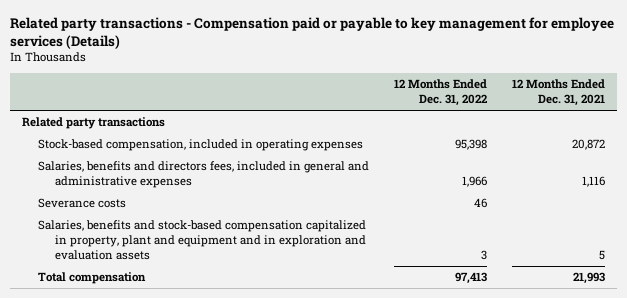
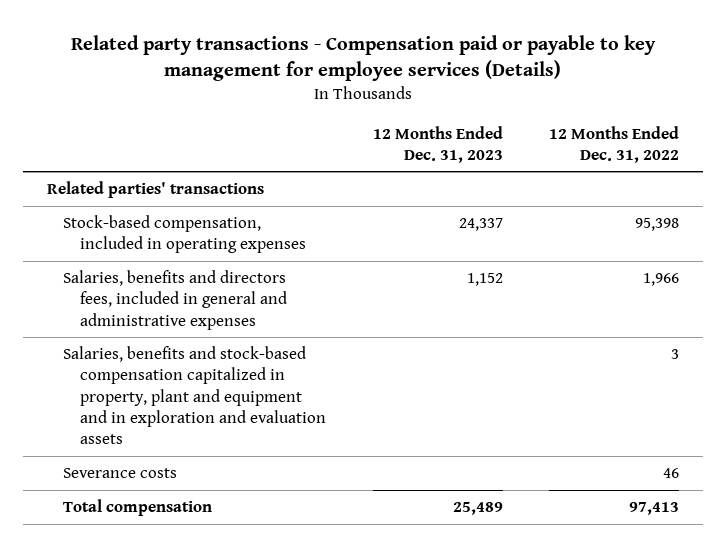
[511,79,605,107] 12 Months Ended Dec. 31, 2021 -> none
none -> [372,125,503,163] 12 Months Ended Dec. 31, 2023
[22,117,166,130] Related party transactions -> [46,181,264,199] Related parties' transactions
[38,198,127,209] Severance costs -> [63,468,178,479] Severance costs

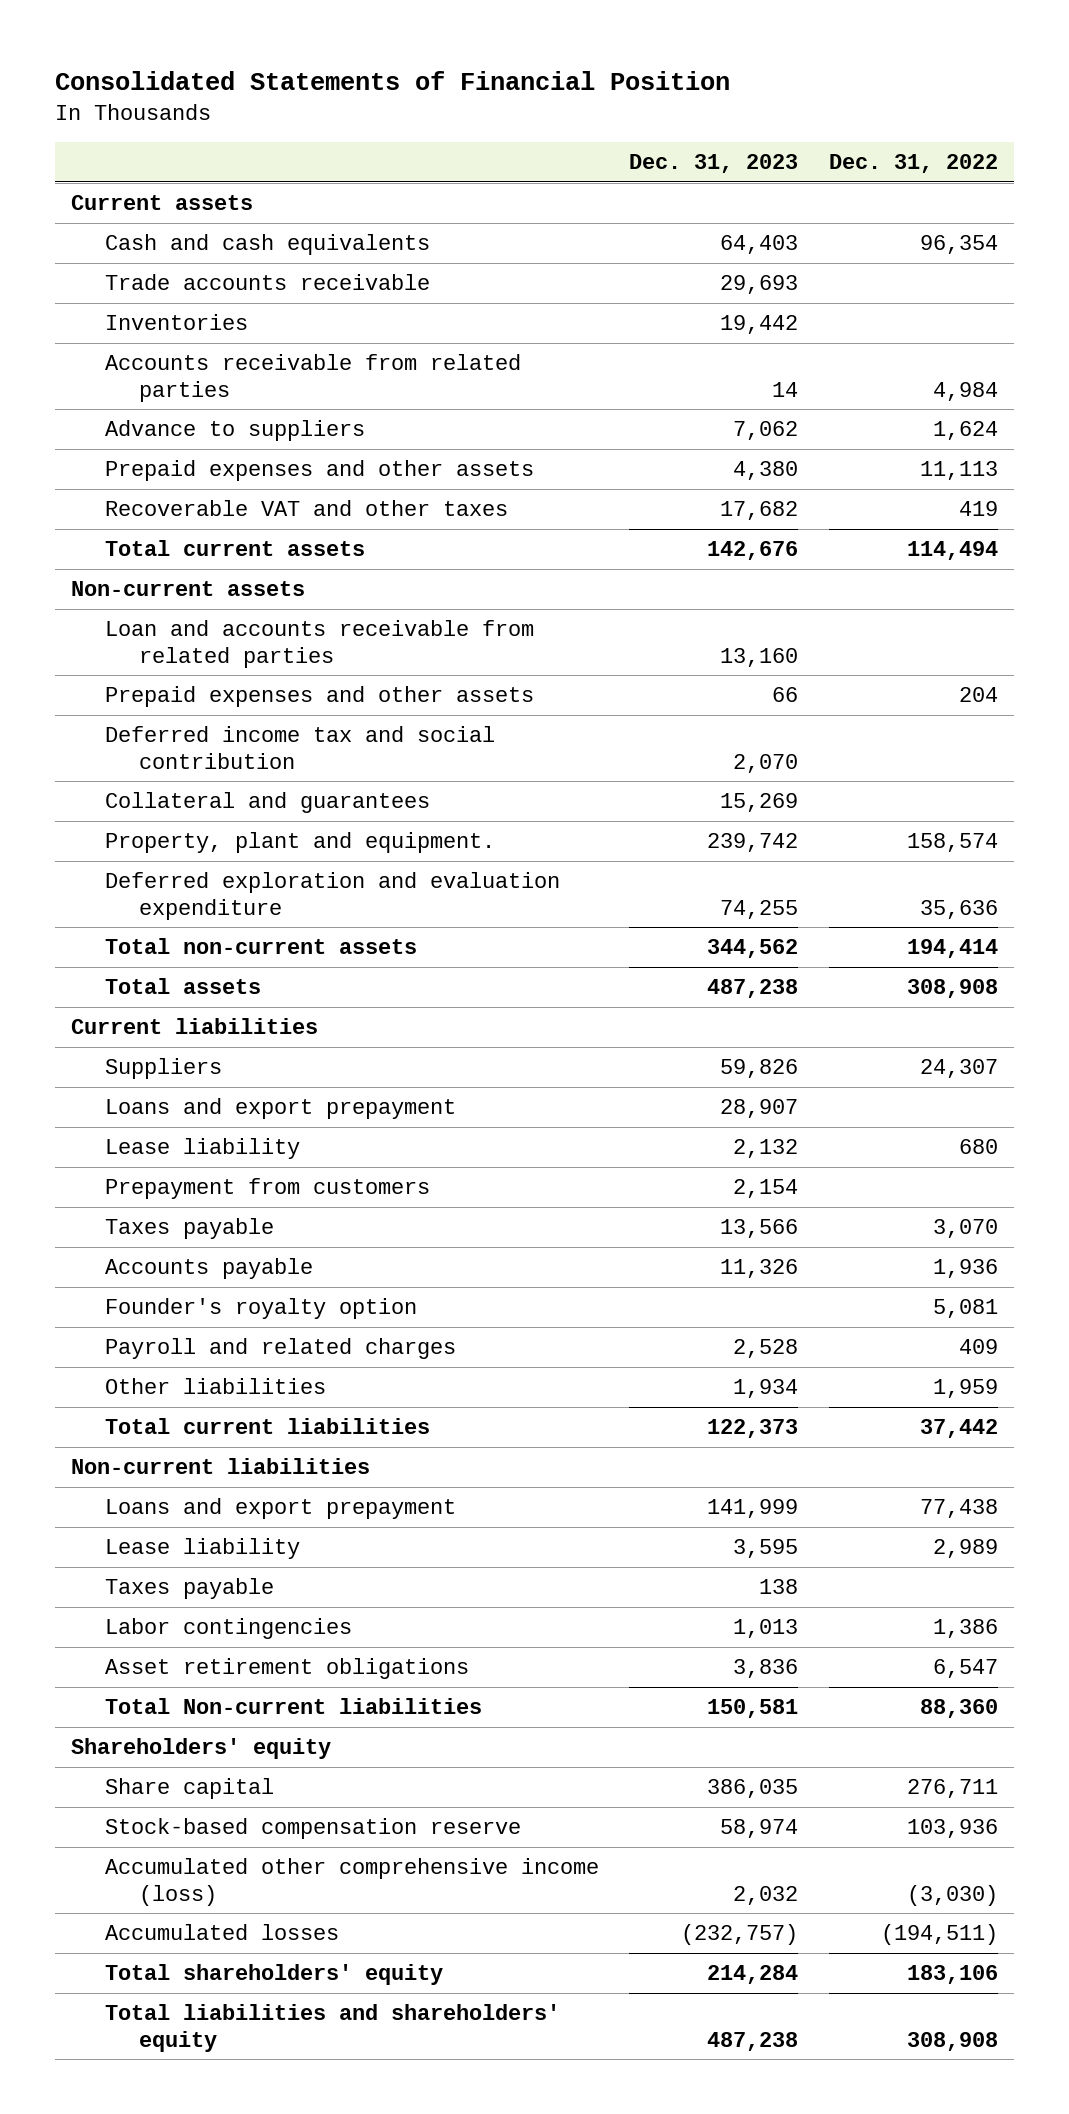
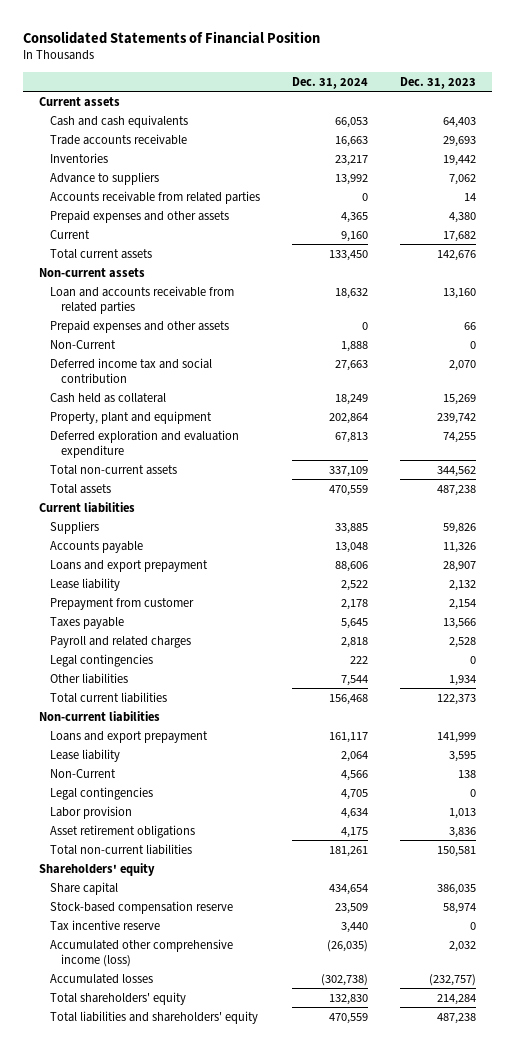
[829,154,999,174] Dec. 31, 2022 -> none
none -> [292,76,369,89] Dec. 31, 2024
[104,354,521,402] Accounts receivable from related parties -> [50,190,261,204] Accounts receivable from related parties
[104,500,508,517] Recoverable VAT and other taxes -> [50,229,91,239] Current
none -> [50,339,117,349] Non-Current
[104,792,430,814] Collateral and guarantees -> [50,392,167,403] Cash held as collateral
[104,832,495,854] Property, plant and equipment. -> [50,410,213,424] Property, plant and equipment
[104,1258,313,1280] Accounts payable -> [50,540,144,553] Accounts payable
[104,1178,430,1200] Prepayment from customers -> [50,597,195,610] Prepayment from customer
[104,1298,417,1320] Founder's royalty option -> none
none -> [50,653,154,667] Legal contingencies
[104,1578,274,1600] Taxes payable -> [50,768,117,778] Non-Current
none -> [50,786,154,800] Legal contingencies
[104,1618,352,1640] Labor contingencies -> [50,805,133,819] Labor provision
[104,1698,482,1715] Total Non-current liabilities -> [50,843,193,855] Total non-current liabilities
none -> [50,919,161,931] Tax incentive reserve

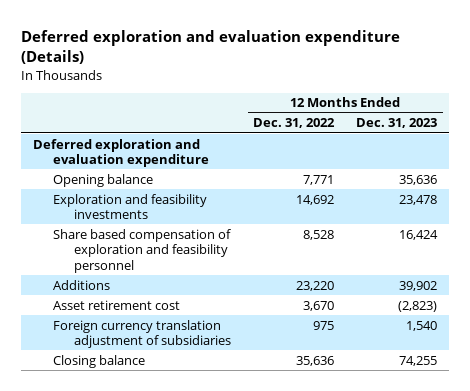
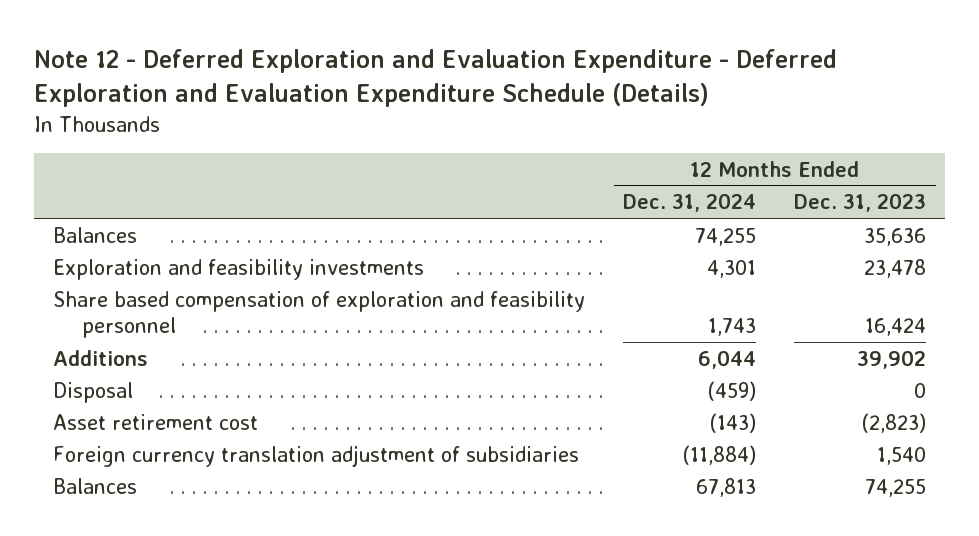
[21,29,401,65] Deferred exploration and evaluation expenditure (Details) -> [33,48,837,107] Note 12 - Deferred Exploration and Evaluation Expenditure - Deferred Exploration and Evaluation Expenditure Schedule (Details)
[253,118,336,129] Dec. 31, 2022 -> none
none -> [623,193,757,213] Dec. 31, 2024
[32,138,210,168] Deferred exploration and evaluation expenditure -> none
[53,173,154,187] Opening balance -> [52,226,137,243] Balances
none -> [52,381,133,403] Disposal
[53,354,146,368] Closing balance -> [52,477,137,494] Balances

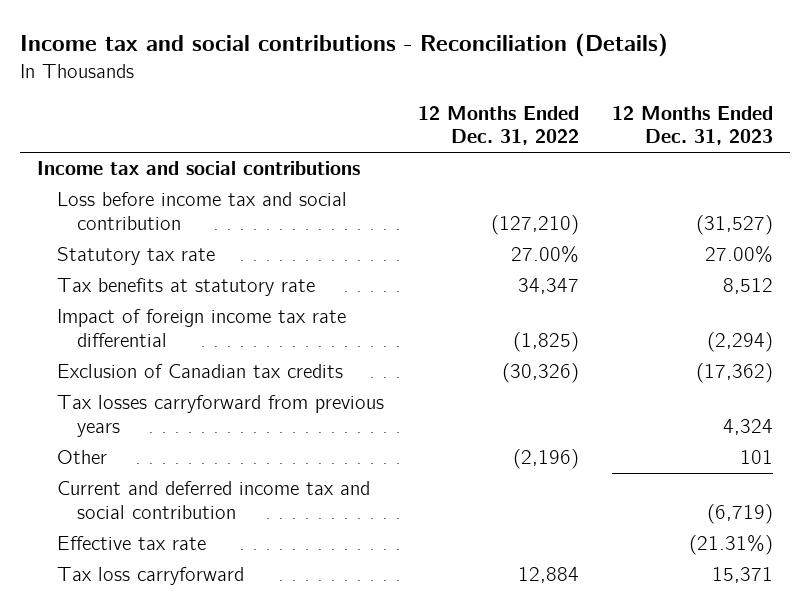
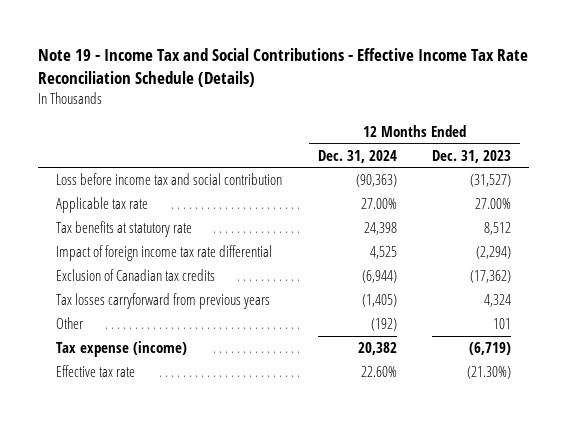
[20,32,669,57] Income tax and social contributions - Reconciliation (Details) -> [38,48,529,88] Note 19 - Income Tax and Social Contributions - Effective Income Tax Rate Reconciliation Schedule (Details)
[417,105,579,146] 12 Months Ended Dec. 31, 2022 -> none
none -> [317,149,397,163] Dec. 31, 2024
[37,161,361,176] Income tax and social contributions -> none
[56,247,215,266] Statutory tax rate -> [55,197,148,214] Applicable tax rate
[56,567,244,586] Tax loss carryforward -> none
[56,481,370,520] Current and deferred income tax and social contribution -> [55,341,187,358] Tax expense (income)
[689,535,774,556] (21.31%) -> [467,366,512,380] (21.30%)

